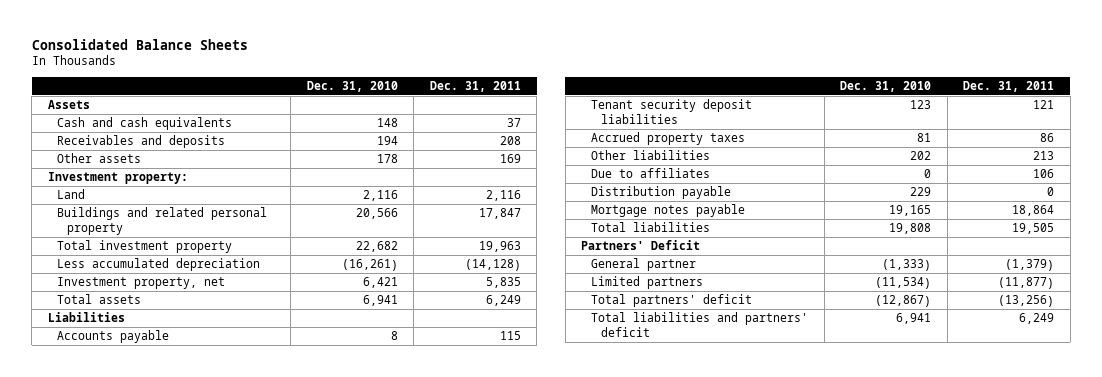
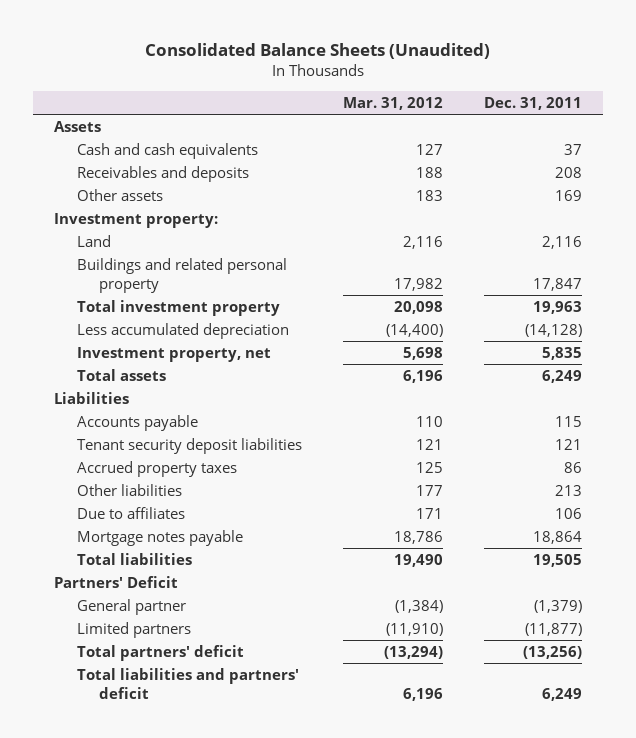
[31,38,248,50] Consolidated Balance Sheets -> [145,43,491,60] Consolidated Balance Sheets (Unaudited)
[306,80,398,92] Dec. 31, 2010 -> none
none -> [342,96,443,110] Mar. 31, 2012
[590,186,731,200] Distribution payable -> none

